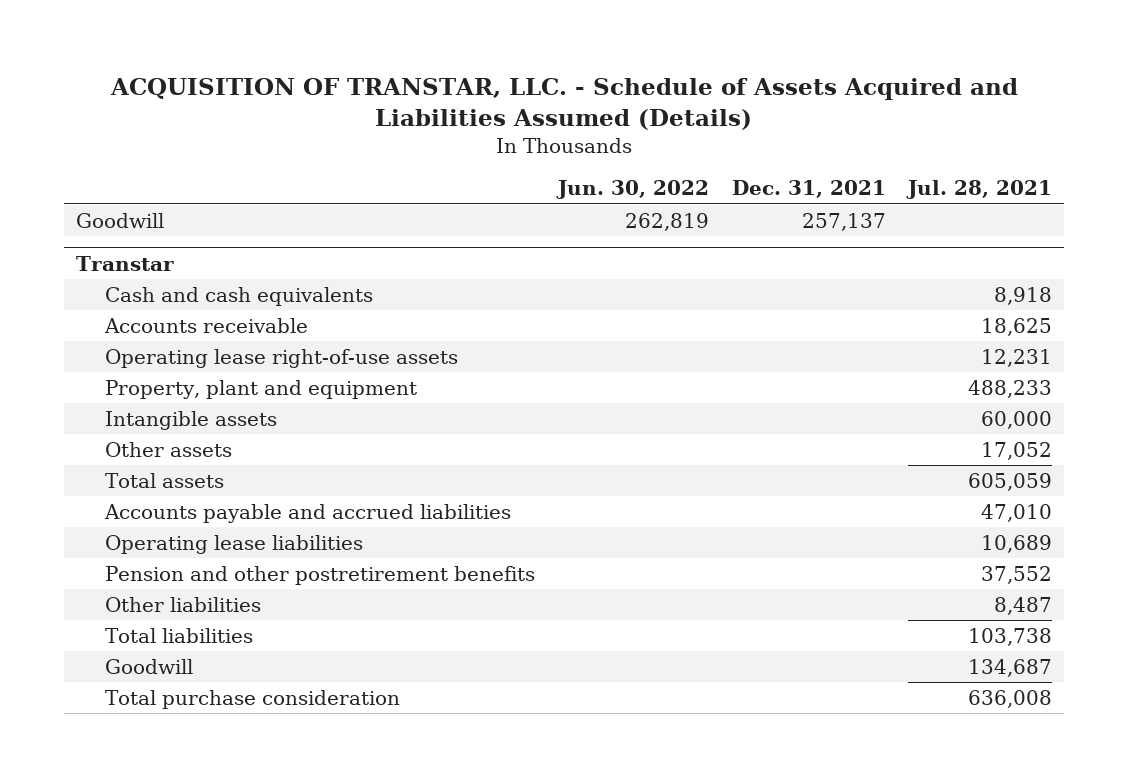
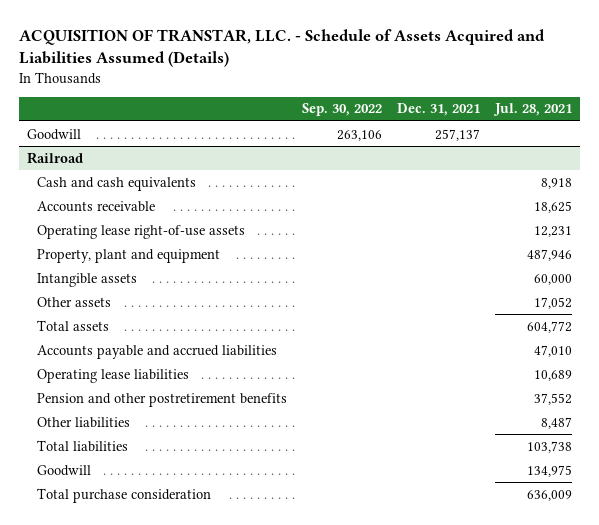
[555,180,709,200] Jun. 30, 2022 -> none
none -> [302,103,383,117] Sep. 30, 2022
[75,255,174,271] Transtar -> none
none -> [26,151,83,164] Railroad
[968,379,1053,398] 488,233 -> [527,248,573,261] 487,946
[968,472,1053,491] 605,059 -> [527,320,573,333] 604,772
[968,658,1053,677] 134,687 -> [527,464,573,477] 134,975
[968,689,1053,708] 636,008 -> [527,489,573,501] 636,009

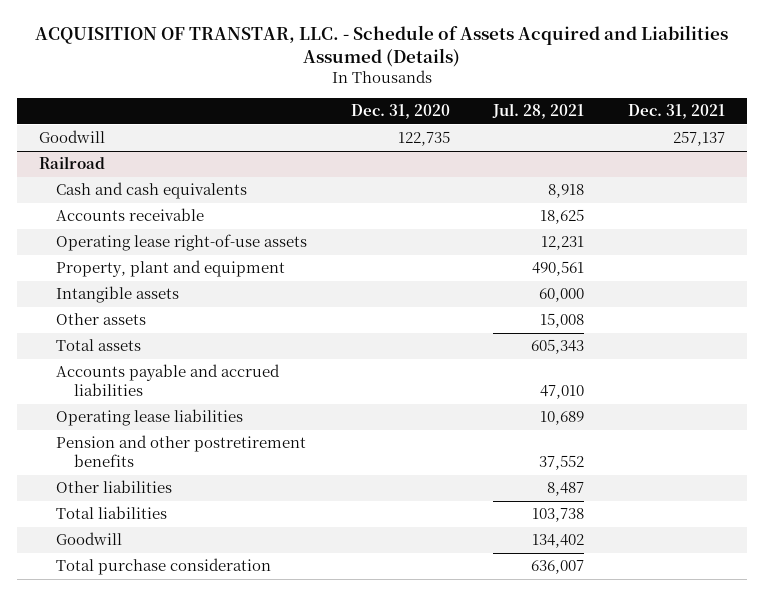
[302,103,383,117] Sep. 30, 2022 -> none
none -> [350,103,450,119] Dec. 31, 2020
[527,248,573,261] 487,946 -> [532,261,585,277] 490,561
[534,296,573,309] 17,052 -> [540,313,585,329] 15,008
[527,320,573,333] 604,772 -> [531,339,585,355] 605,343
[527,464,573,477] 134,975 -> [532,534,585,549] 134,402
[527,489,573,501] 636,009 -> [531,560,585,575] 636,007

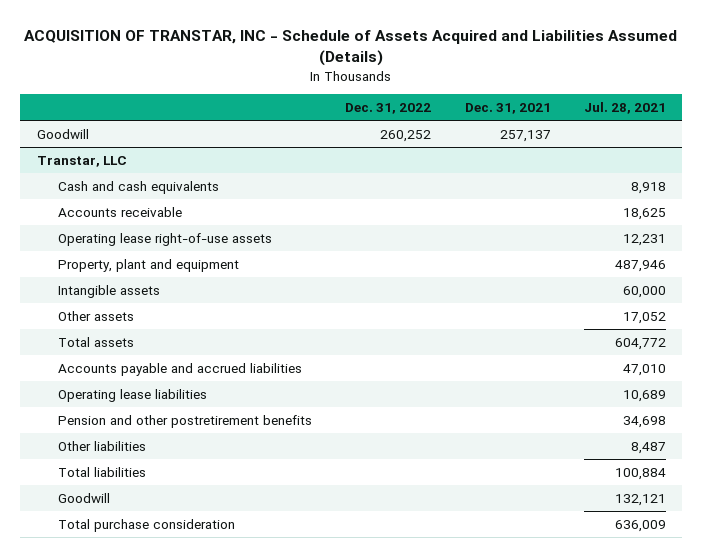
[34,24,728,67] ACQUISITION OF TRANSTAR, LLC. - Schedule of Assets Acquired and Liabilities Assumed (Details) -> [24,30,678,67] ACQUISITION OF TRANSTAR, INC - Schedule of Assets Acquired and Liabilities Assumed (Details)
[350,103,450,119] Dec. 31, 2020 -> none
none -> [345,102,432,114] Dec. 31, 2022
[38,156,105,170] Railroad -> none
none -> [37,155,128,167] Transtar, LLC
[532,261,585,277] 490,561 -> [614,259,666,272] 487,946
[540,313,585,329] 15,008 -> [622,311,666,324] 17,052
[531,339,585,355] 605,343 -> [614,337,666,350] 604,772
[539,455,585,471] 37,552 -> [622,415,666,428] 34,698
[532,508,585,523] 103,738 -> [614,467,666,480] 100,884
[532,534,585,549] 134,402 -> [614,493,666,506] 132,121
[531,560,585,575] 636,007 -> [614,519,666,532] 636,009

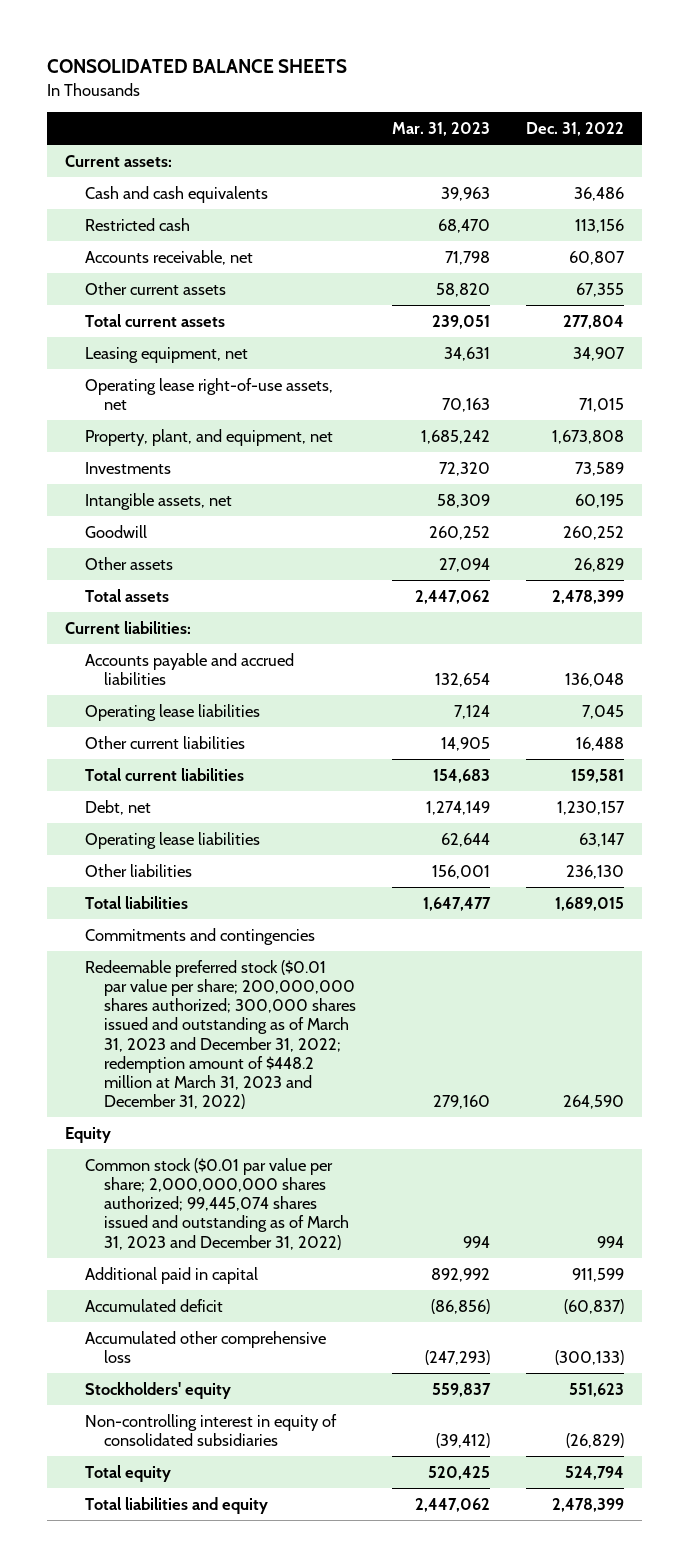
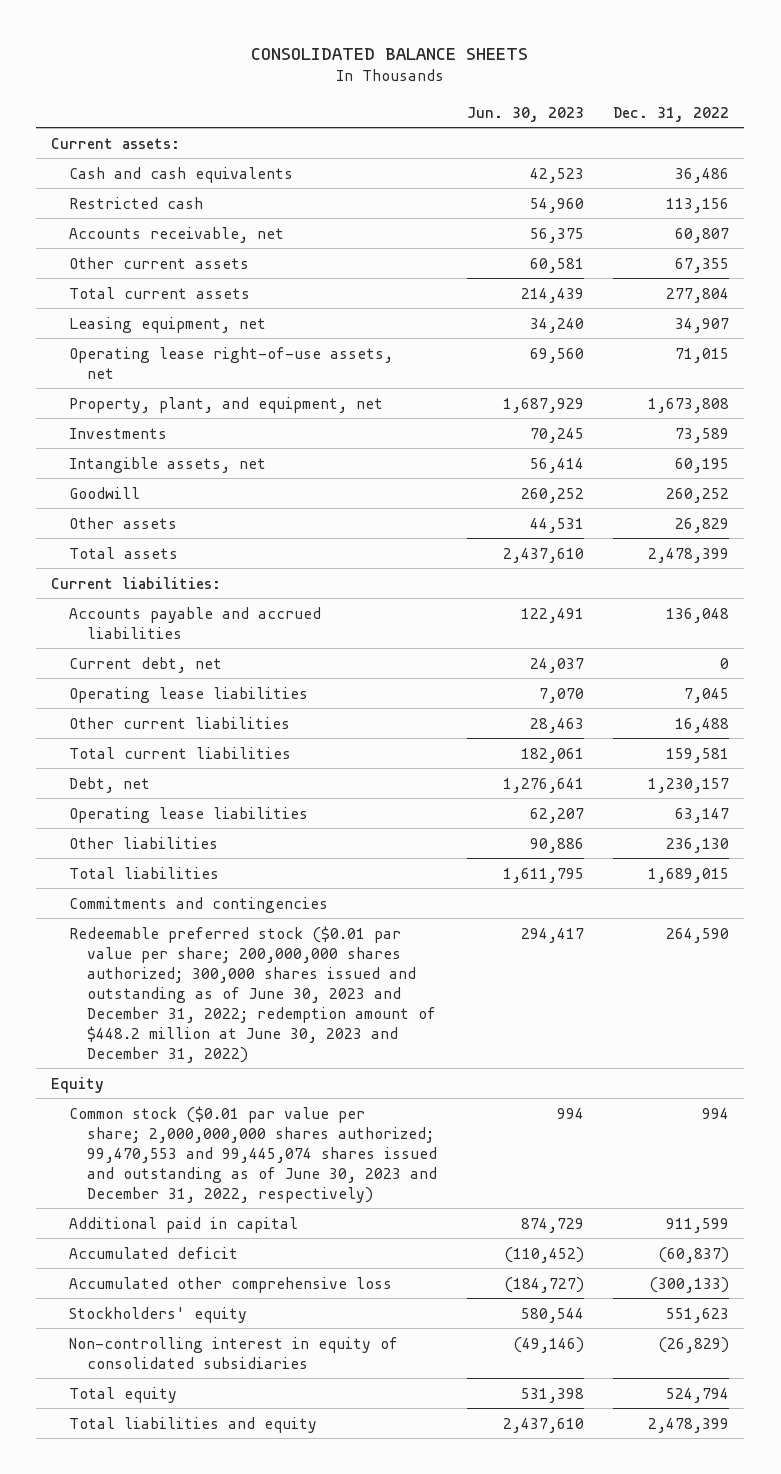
[391,122,490,137] Mar. 31, 2023 -> none
none -> [466,106,584,122] Jun. 30, 2023
none -> [68,656,222,673] Current debt, net
[84,959,356,1110] Redeemable preferred stock ($0.01 par value per share; 200,000,000 shares authorized; 300,000 shares issued and outstanding as of March 31, 2023 and December 31, 2022; redemption amount of $448.2 million at March 31, 2023 and December 31, 2022) -> [68,925,436,1063] Redeemable preferred stock ($0.01 par value per share; 200,000,000 shares authorized; 300,000 shares issued and outstanding as of June 30, 2023 and December 31, 2022; redemption amount of $448.2 million at June 30, 2023 and December 31, 2022)
[84,1157,349,1250] Common stock ($0.01 par value per share; 2,000,000,000 shares authorized; 99,445,074 shares issued and outstanding as of March 31, 2023 and December 31, 2022) -> [68,1105,437,1203] Common stock ($0.01 par value per share; 2,000,000,000 shares authorized; 99,470,553 and 99,445,074 shares issued and outstanding as of June 30, 2023 and December 31, 2022, respectively)

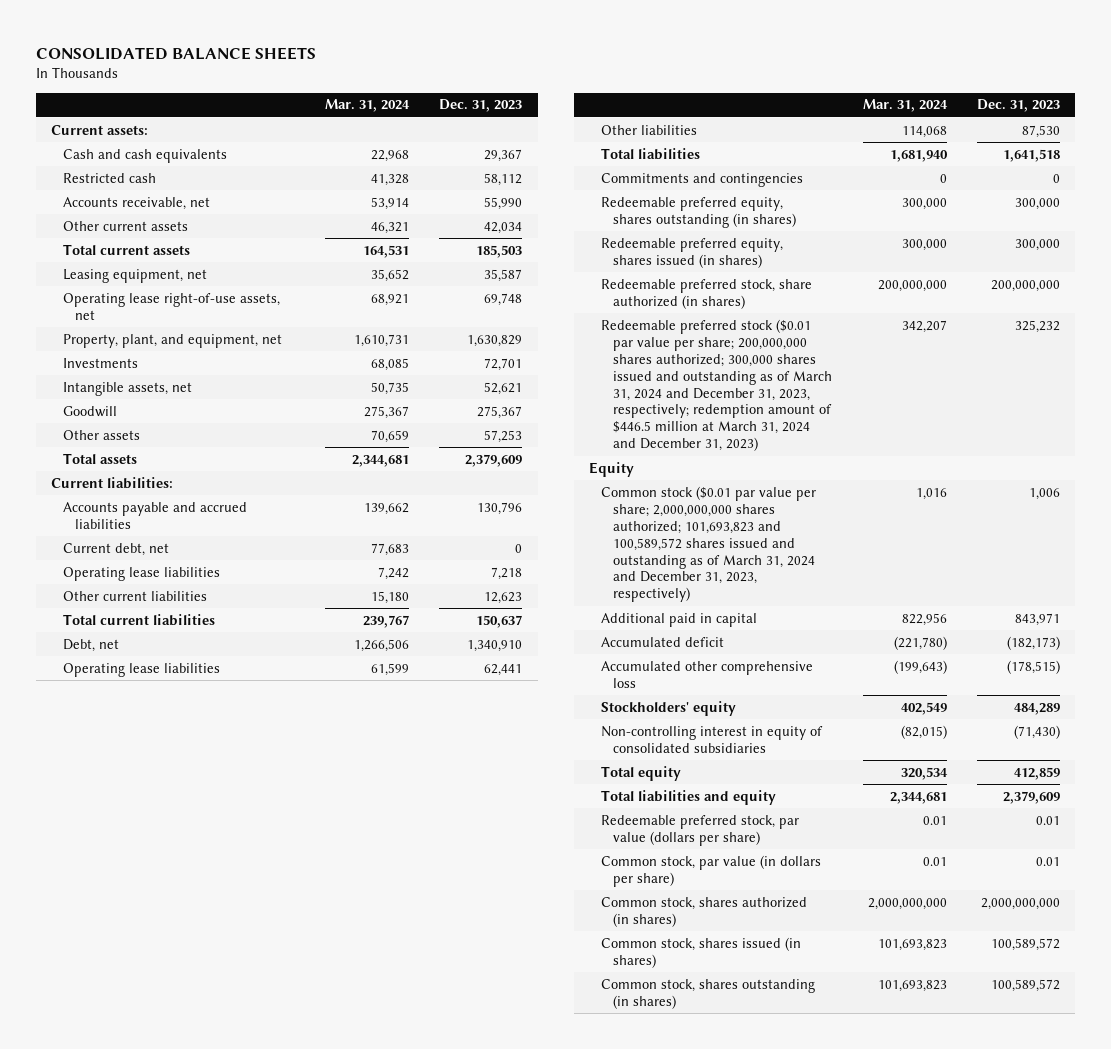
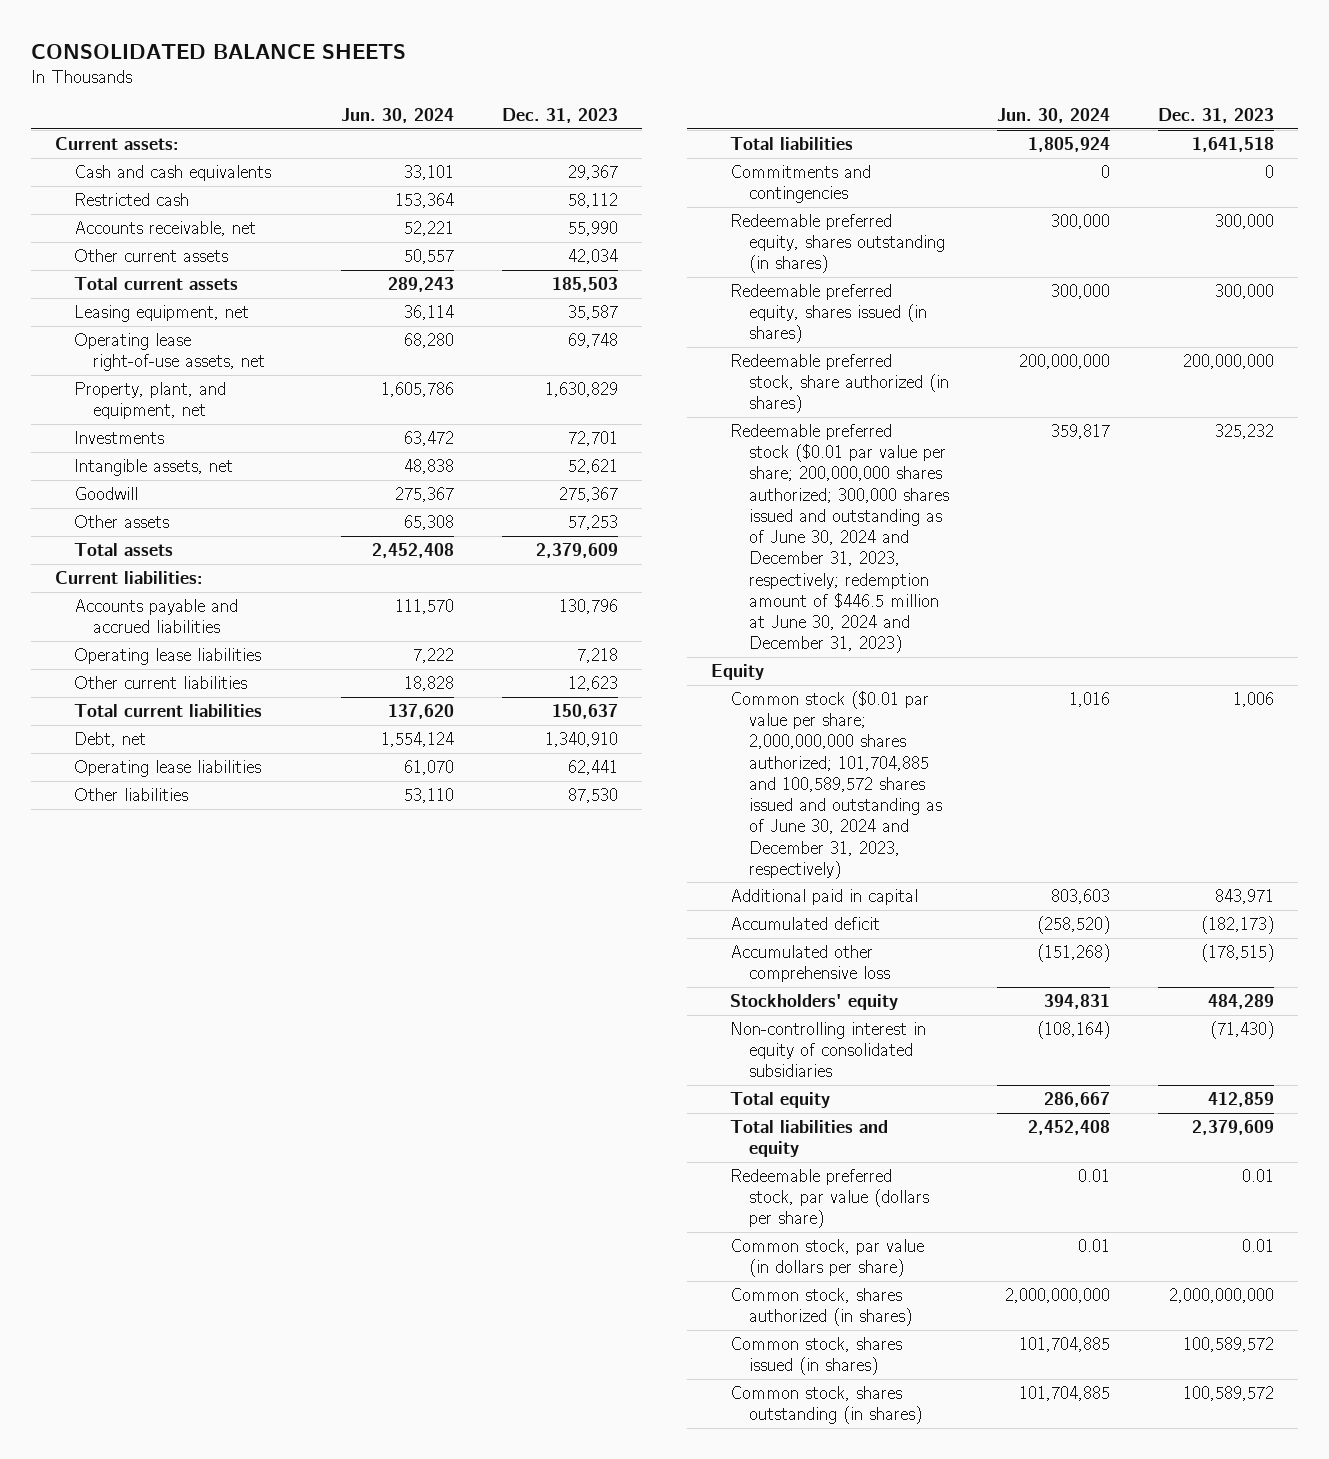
[324,99,410,113] Mar. 31, 2024 -> none
none -> [341,107,455,123] Jun. 30, 2024
[63,542,170,556] Current debt, net -> none
[601,318,832,452] Redeemable preferred stock ($0.01 par value per share; 200,000,000 shares authorized; 300,000 shares issued and outstanding as of March 31, 2024 and December 31, 2023, respectively; redemption amount of $446.5 million at March 31, 2024 and December 31, 2023) -> [730,423,950,654] Redeemable preferred stock ($0.01 par value per share; 200,000,000 shares authorized; 300,000 shares issued and outstanding as of June 30, 2024 and December 31, 2023, respectively; redemption amount of $446.5 million at June 30, 2024 and December 31, 2023)
[601,485,817,603] Common stock ($0.01 par value per share; 2,000,000,000 shares authorized; 101,693,823 and 100,589,572 shares issued and outstanding as of March 31, 2024 and December 31, 2023, respectively) -> [730,690,943,879] Common stock ($0.01 par value per share; 2,000,000,000 shares authorized; 101,704,885 and 100,589,572 shares issued and outstanding as of June 30, 2024 and December 31, 2023, respectively)

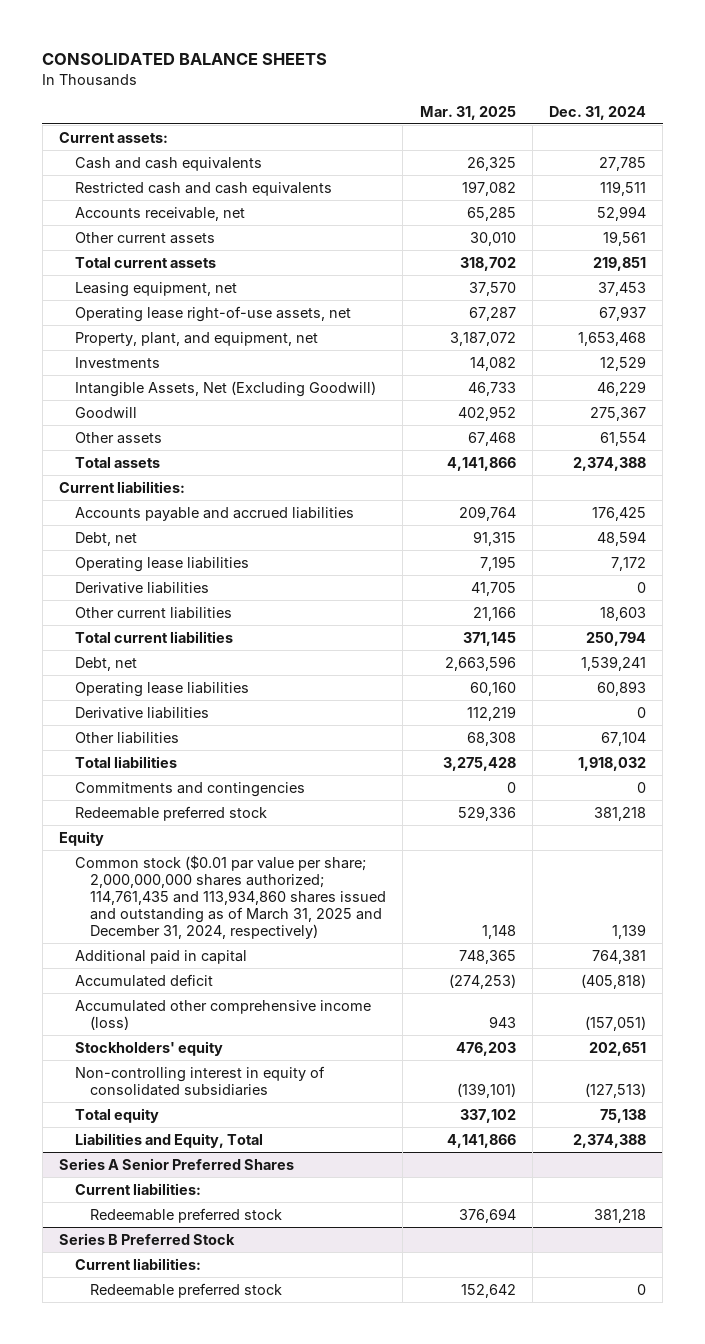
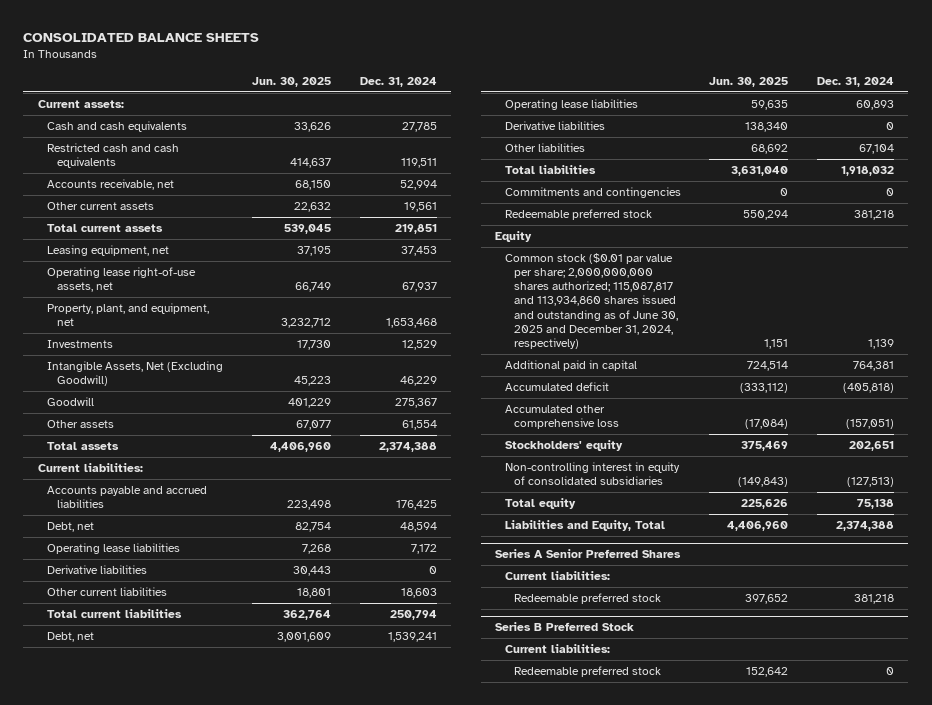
[419,105,516,120] Mar. 31, 2025 -> none
none -> [251,76,331,87] Jun. 30, 2025
[74,854,387,939] Common stock ($0.01 par value per share; 2,000,000,000 shares authorized; 114,761,435 and 113,934,860 shares issued and outstanding as of March 31, 2025 and December 31, 2024, respectively) -> [504,252,679,349] Common stock ($0.01 par value per share; 2,000,000,000 shares authorized; 115,087,817 and 113,934,860 shares issued and outstanding as of June 30, 2025 and December 31, 2024, respectively)
[74,999,371,1030] Accumulated other comprehensive income (loss) -> [504,404,620,430] Accumulated other comprehensive loss

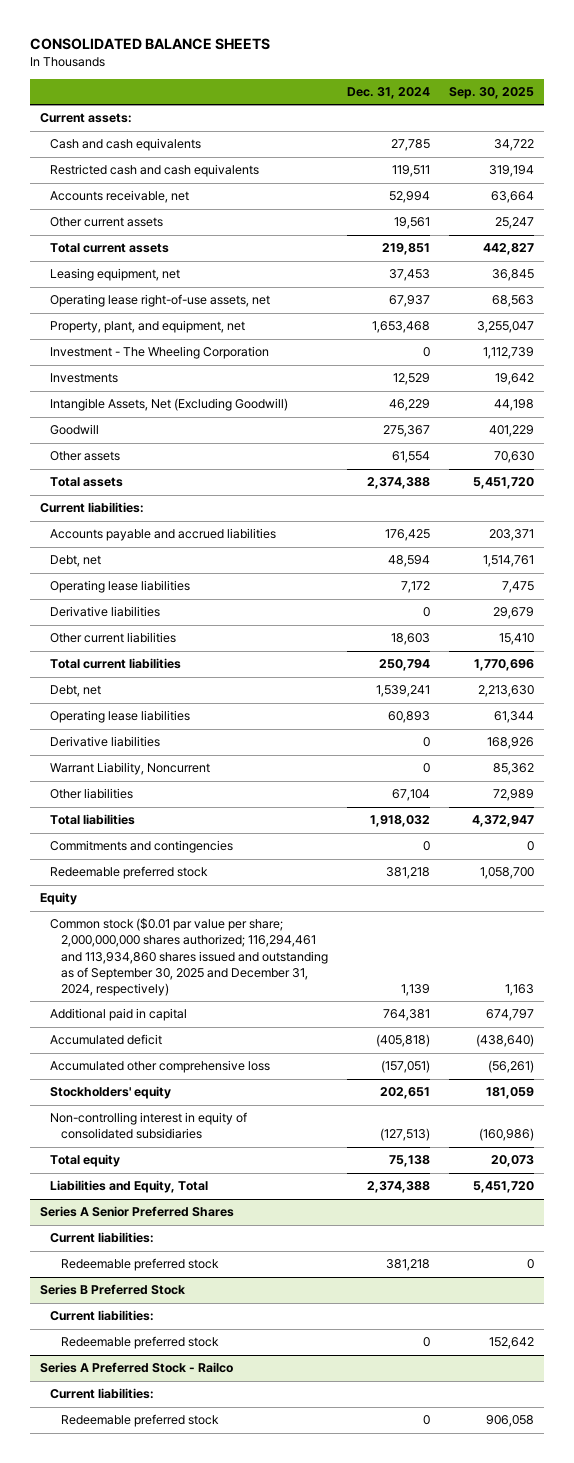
[251,76,331,87] Jun. 30, 2025 -> none
none -> [449,87,535,100] Sep. 30, 2025
none -> [50,346,270,360] Investment - The Wheeling Corporation
none -> [50,762,211,776] Warrant Liability, Noncurrent
[504,252,679,349] Common stock ($0.01 par value per share; 2,000,000,000 shares authorized; 115,087,817 and 113,934,860 shares issued and outstanding as of June 30, 2025 and December 31, 2024, respectively) -> [50,918,328,997] Common stock ($0.01 par value per share; 2,000,000,000 shares authorized; 116,294,461 and 113,934,860 shares issued and outstanding as of September 30, 2025 and December 31, 2024, respectively)
none -> [39,1362,233,1374] Series A Preferred Stock - Railco
none -> [50,1388,155,1400] Current liabilities:
none -> [60,1414,219,1428] Redeemable preferred stock

